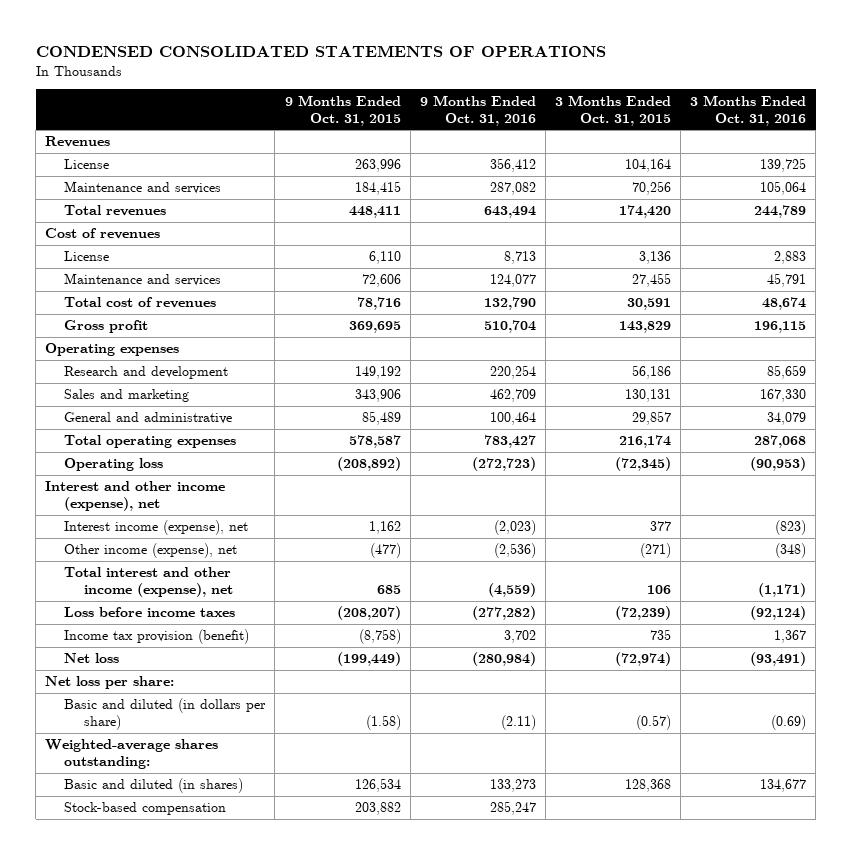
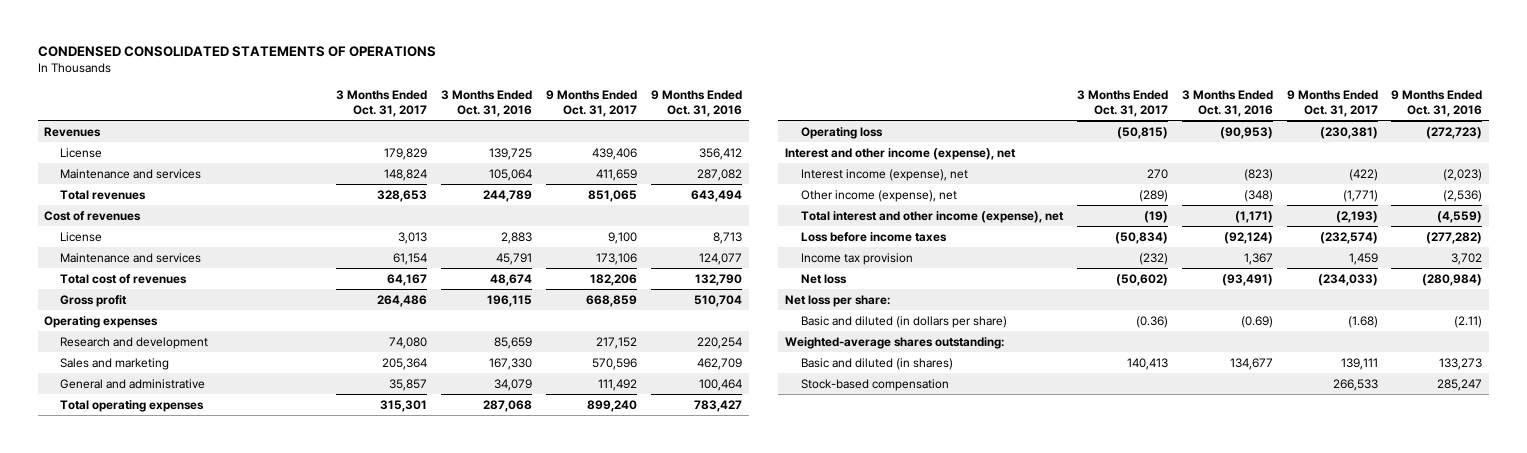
[284,94,401,126] 9 Months Ended Oct. 31, 2015 -> none
[554,94,671,126] 3 Months Ended Oct. 31, 2015 -> none
none -> [336,89,428,117] 3 Months Ended Oct. 31, 2017
none -> [545,89,637,117] 9 Months Ended Oct. 31, 2017
[64,629,250,645] Income tax provision (benefit) -> [801,252,914,265] Income tax provision

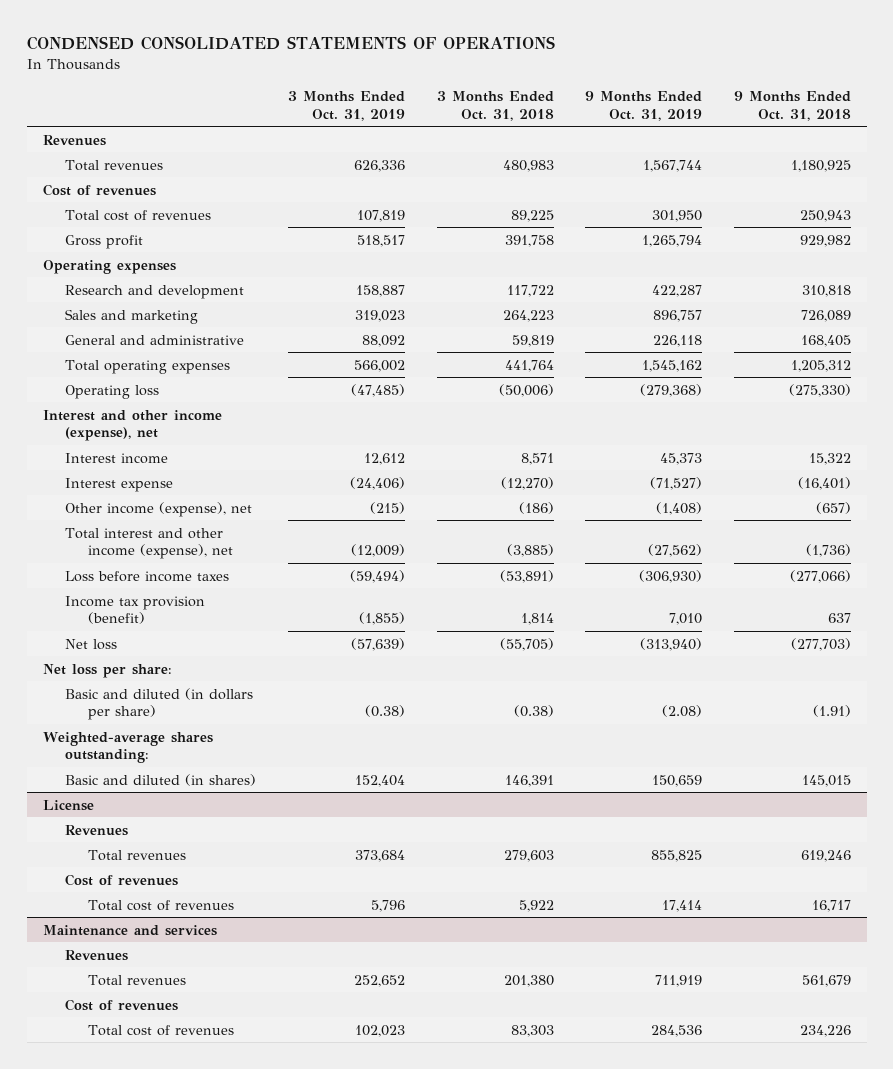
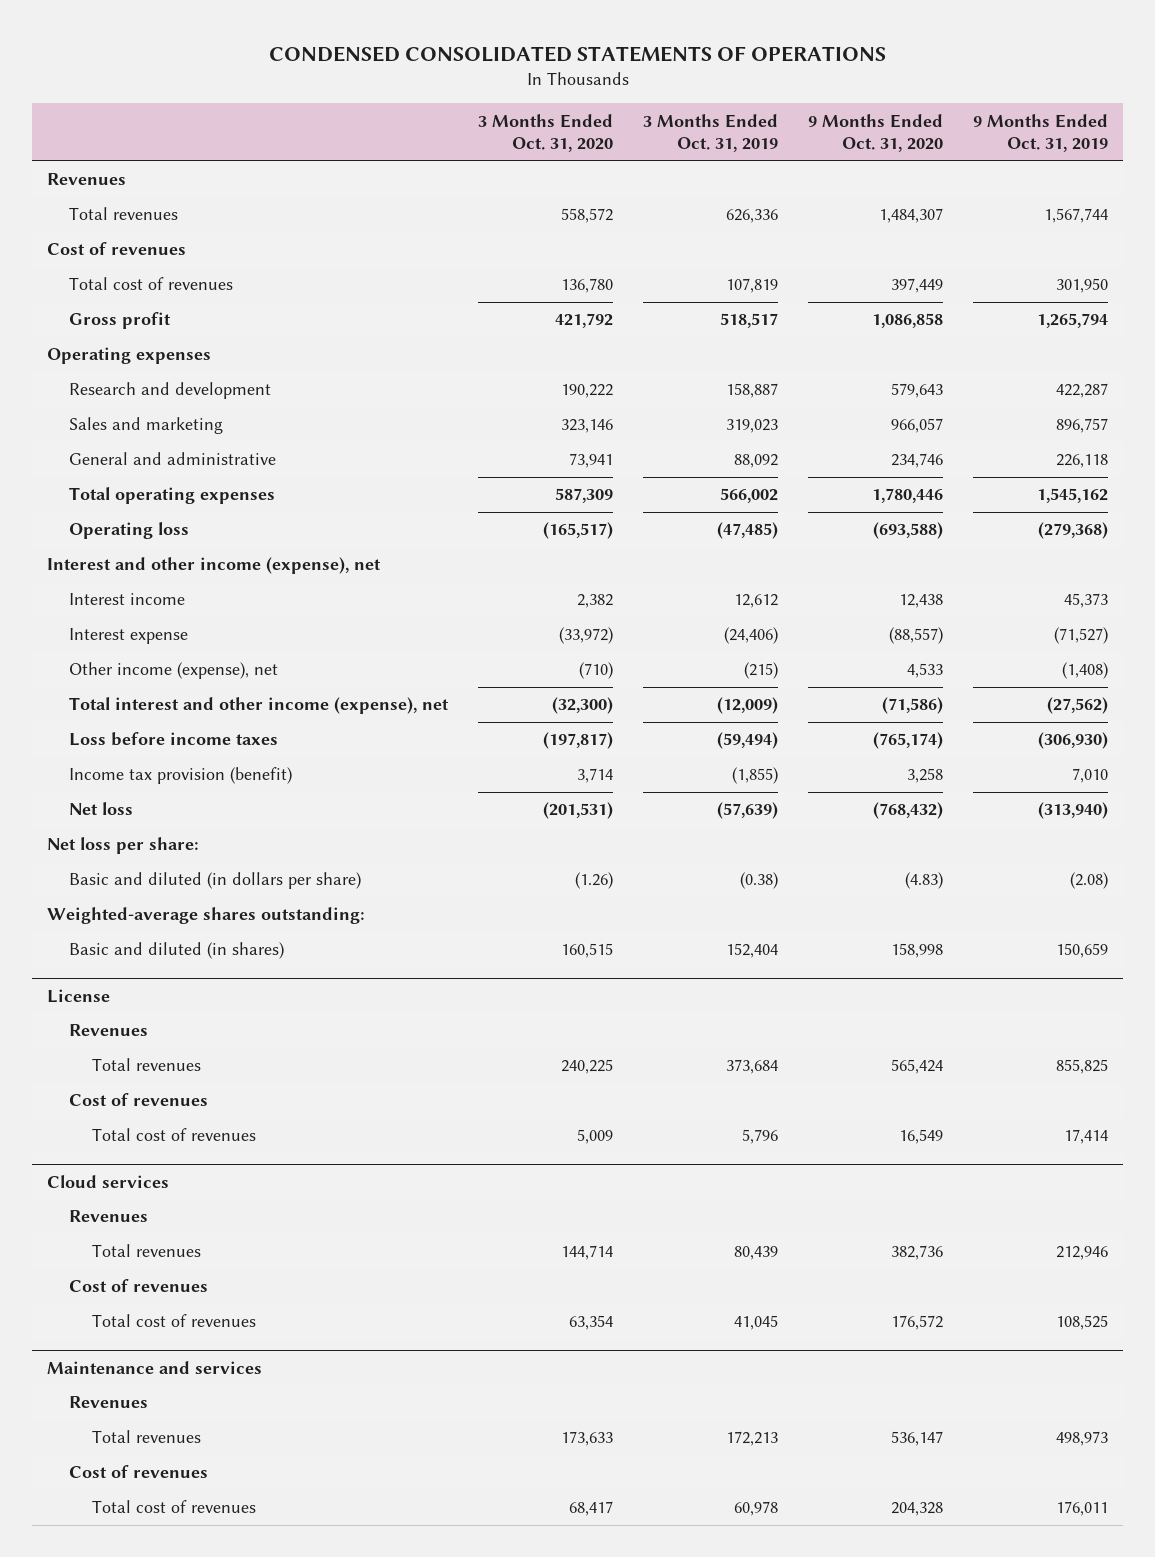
[436,91,554,121] 3 Months Ended Oct. 31, 2018 -> none
[733,91,851,121] 9 Months Ended Oct. 31, 2018 -> none
none -> [478,113,614,152] 3 Months Ended Oct. 31, 2020
none -> [807,113,943,152] 9 Months Ended Oct. 31, 2020
none -> [47,1174,170,1188] Cloud services
none -> [69,1210,149,1223] Revenues
none -> [91,1244,201,1258] Total revenues
none -> [69,1279,209,1293] Cost of revenues
none -> [91,1314,256,1328] Total cost of revenues
[353,974,405,987] 252,652 -> [726,1431,779,1447] 172,213
[655,974,703,987] 711,919 -> [1055,1431,1108,1447] 498,973
[354,1024,405,1037] 102,023 -> [734,1501,779,1517] 60,978
[651,1024,703,1037] 284,536 -> [1055,1501,1108,1517] 176,011

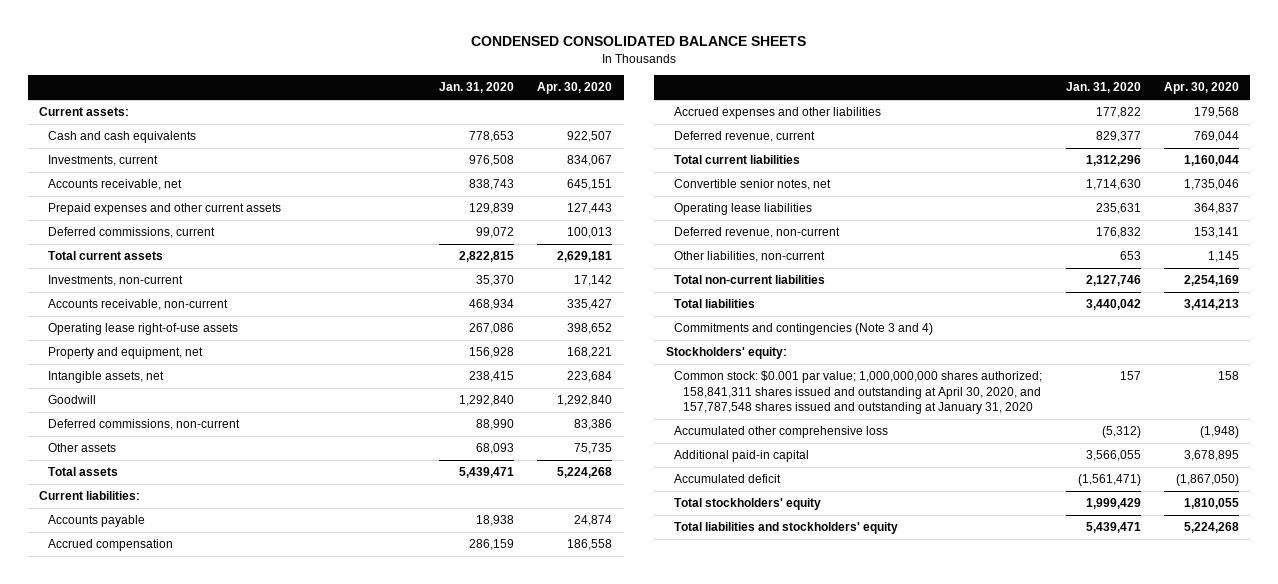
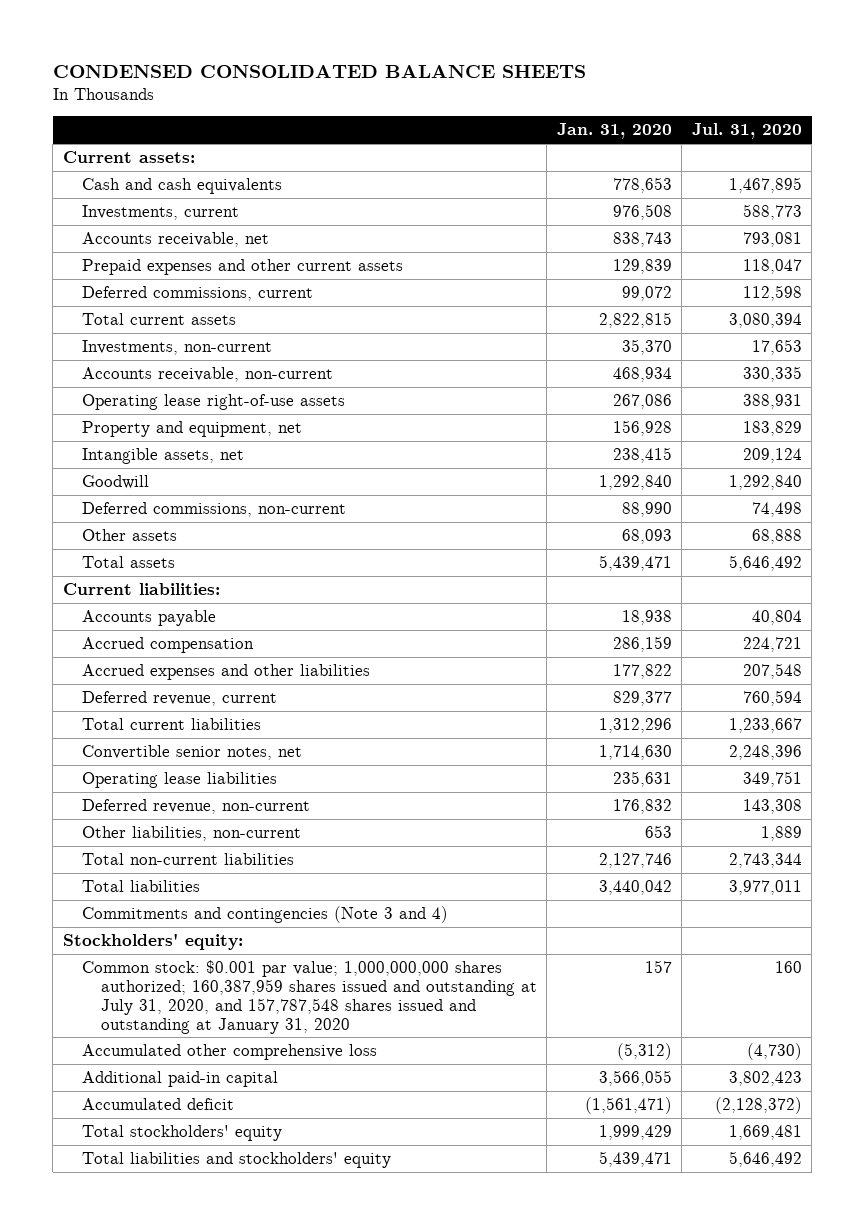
[537,82,613,95] Apr. 30, 2020 -> none
none -> [691,123,802,140] Jul. 31, 2020
[674,371,1043,415] Common stock: $0.001 par value; 1,000,000,000 shares authorized; 158,841,311 shares issued and outstanding at April 30, 2020, and 157,787,548 shares issued and outstanding at January 31, 2020 -> [81,959,538,1034] Common stock: $0.001 par value; 1,000,000,000 shares authorized; 160,387,959 shares issued and outstanding at July 31, 2020, and 157,787,548 shares issued and outstanding at January 31, 2020

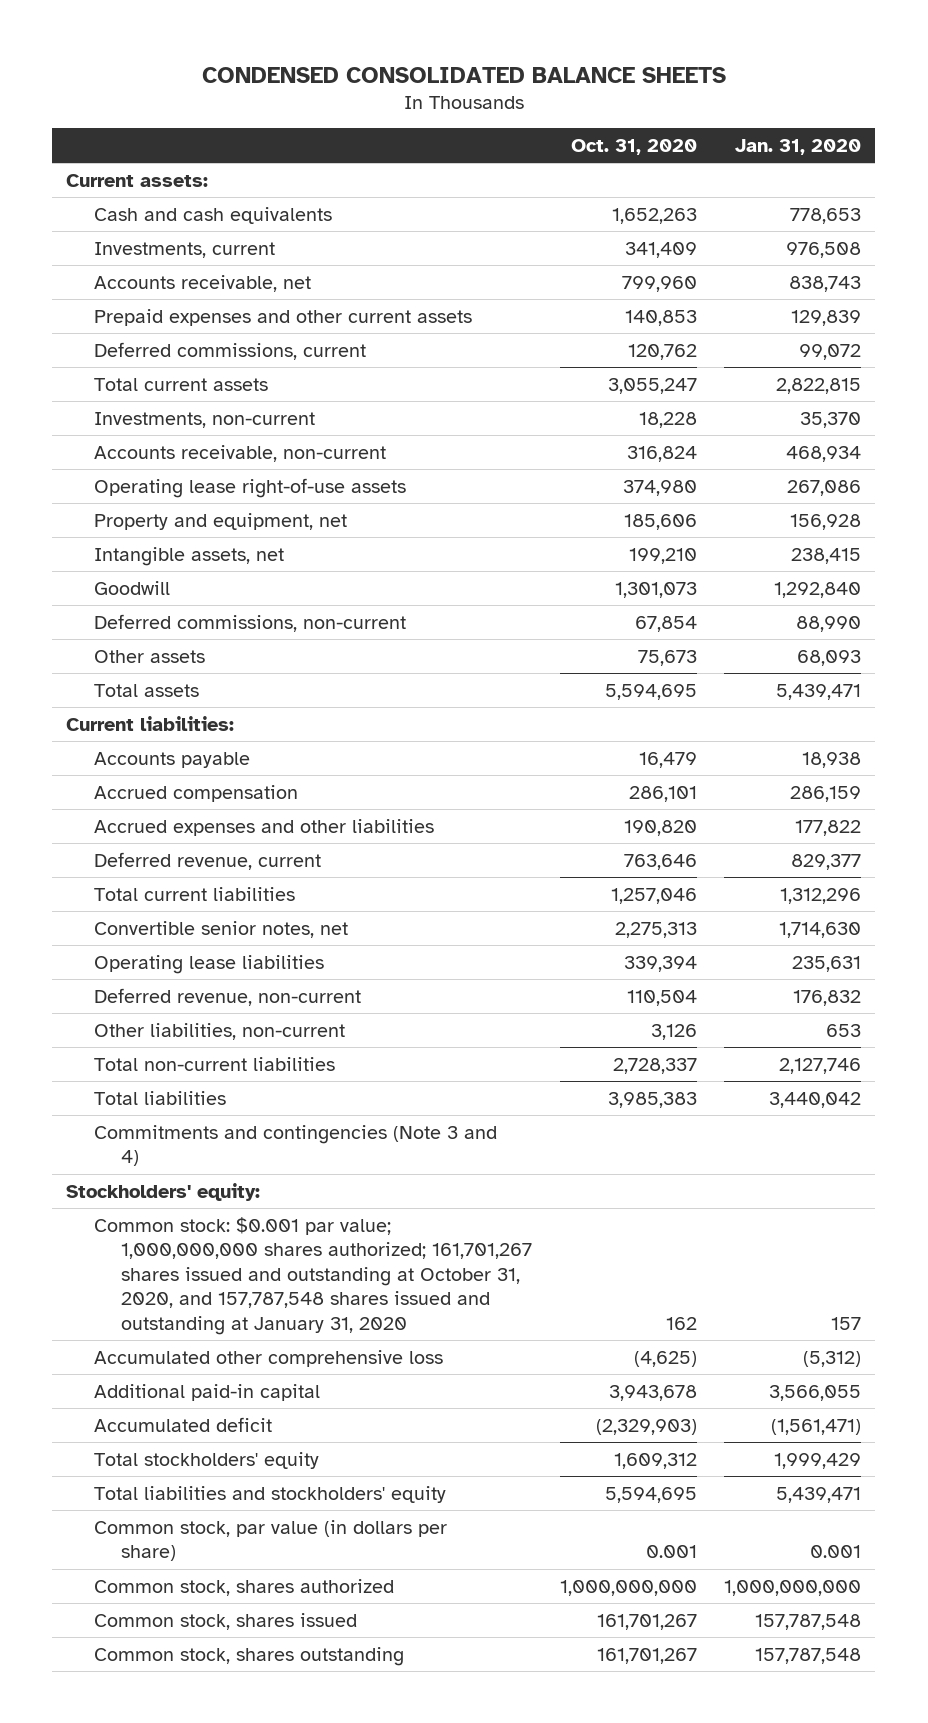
[691,123,802,140] Jul. 31, 2020 -> none
none -> [570,138,697,155] Oct. 31, 2020
[81,959,538,1034] Common stock: $0.001 par value; 1,000,000,000 shares authorized; 160,387,959 shares issued and outstanding at July 31, 2020, and 157,787,548 shares issued and outstanding at January 31, 2020 -> [93,1216,533,1335] Common stock: $0.001 par value; 1,000,000,000 shares authorized; 161,701,267 shares issued and outstanding at October 31, 2020, and 157,787,548 shares issued and outstanding at January 31, 2020
none -> [93,1519,447,1562] Common stock, par value (in dollars per share)
none -> [93,1578,394,1596] Common stock, shares authorized
none -> [93,1612,357,1630] Common stock, shares issued
none -> [93,1646,404,1666] Common stock, shares outstanding

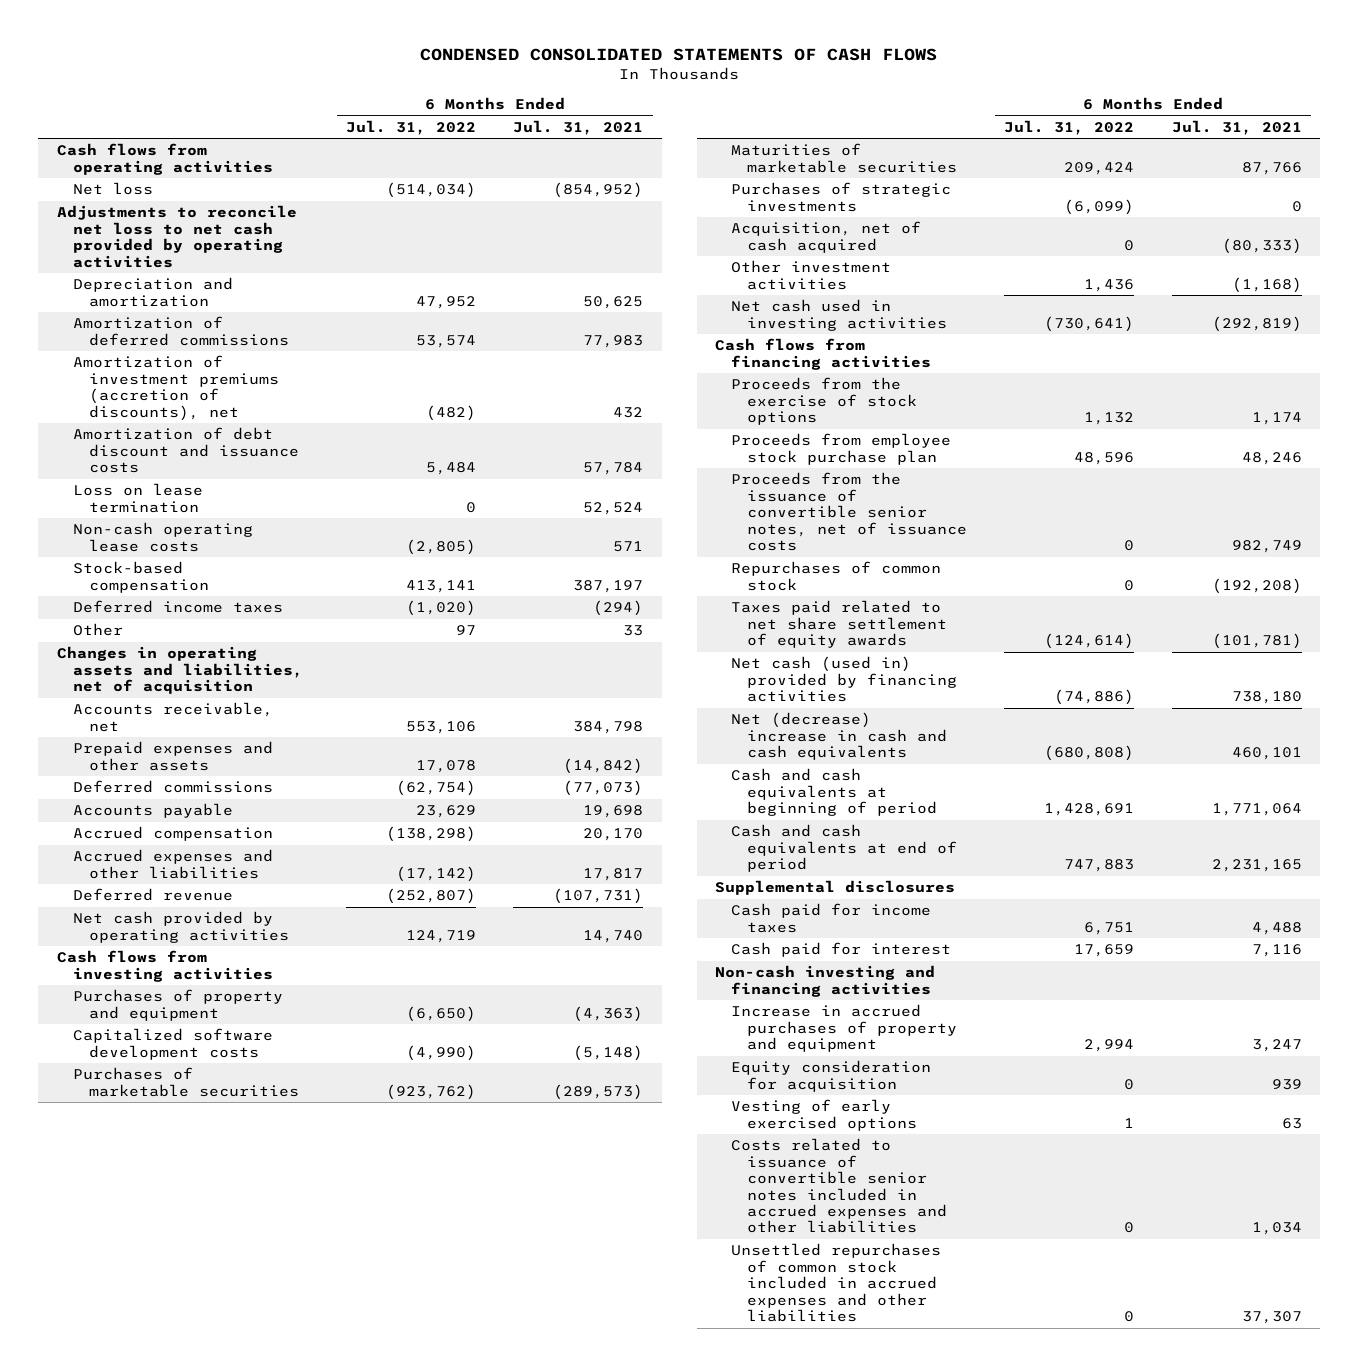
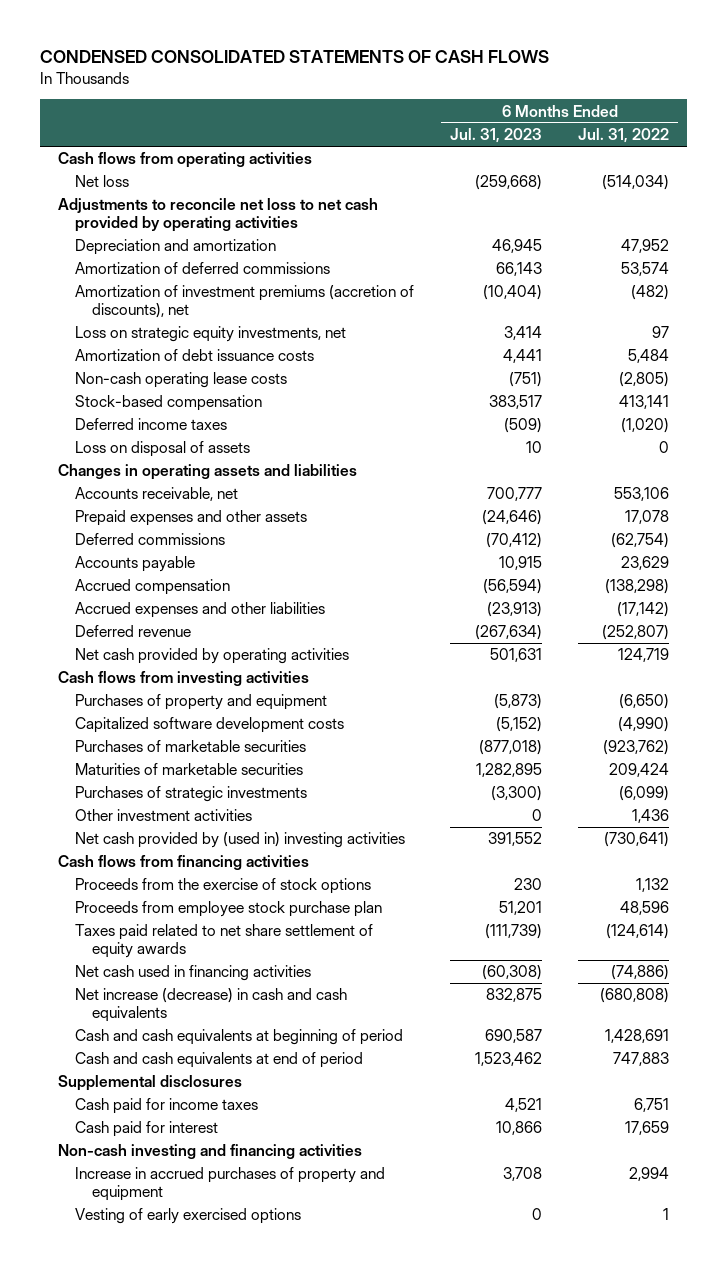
[513,119,644,135] Jul. 31, 2021 -> none
none -> [449,128,542,144] Jul. 31, 2023
[72,483,203,513] Loss on lease termination -> none
none -> [74,326,346,343] Loss on strategic equity investments, net
[72,427,299,474] Amortization of debt discount and issuance costs -> [74,349,314,362] Amortization of debt issuance costs
[72,623,123,637] Other -> none
none -> [74,441,250,458] Loss on disposal of assets
[56,646,303,695] Changes in operating assets and liabilities, net of acquisition -> [57,464,357,481] Changes in operating assets and liabilities
[731,221,922,253] Acquisition, net of cash acquired -> none
[731,299,948,331] Net cash used in investing activities -> [74,832,405,849] Net cash provided by (used in) investing activities
[731,472,968,552] Proceeds from the issuance of convertible senior notes, net of issuance costs -> none
[731,561,942,591] Repurchases of common stock -> none
[731,656,958,703] Net cash (used in) provided by financing activities -> [74,965,311,982] Net cash used in financing activities
[731,712,948,761] Net (decrease) increase in cash and cash equivalents -> [74,988,347,1023] Net increase (decrease) in cash and cash equivalents
[731,1060,932,1092] Equity consideration for acquisition -> none
[731,1138,948,1234] Costs related to issuance of convertible senior notes included in accrued expenses and other liabilities -> none
[731,1243,942,1323] Unsettled repurchases of common stock included in accrued expenses and other liabilities -> none

